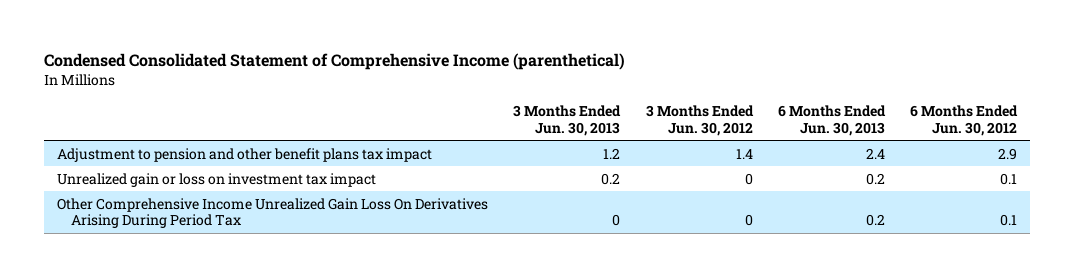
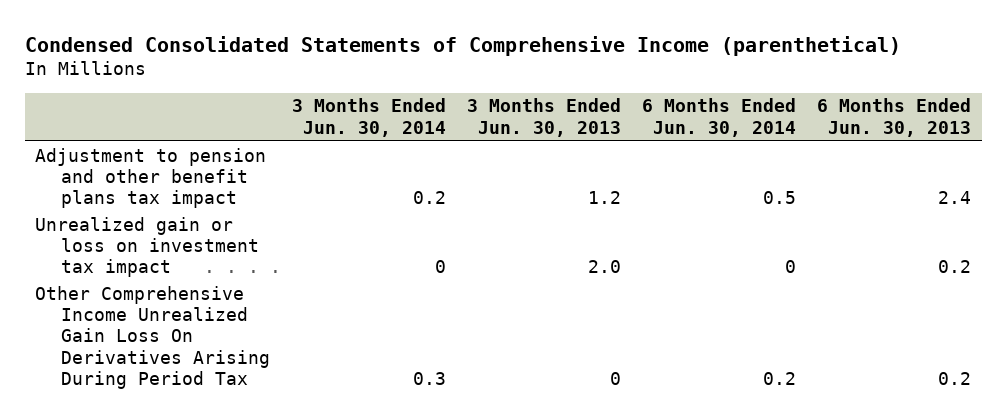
[44,53,626,71] Condensed Consolidated Statement of Comprehensive Income (parenthetical) -> [24,35,901,56] Condensed Consolidated Statements of Comprehensive Income (parenthetical)
[645,105,754,136] 3 Months Ended Jun. 30, 2012 -> none
[910,105,1019,136] 6 Months Ended Jun. 30, 2012 -> none
none -> [291,98,446,137] 3 Months Ended Jun. 30, 2014
none -> [642,98,797,137] 6 Months Ended Jun. 30, 2014
[601,172,621,185] 0.2 -> [587,260,621,274] 2.0

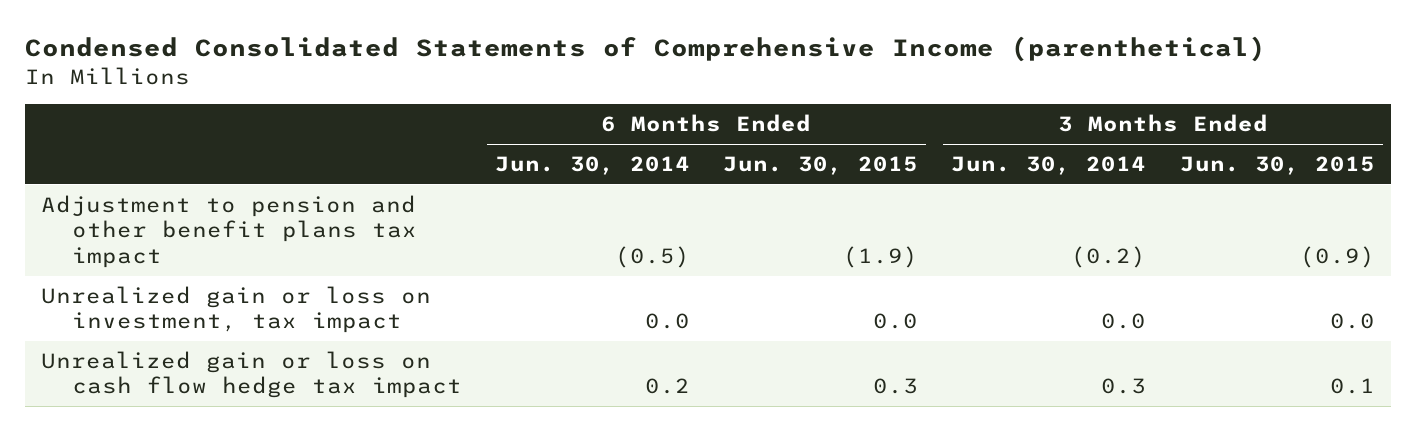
[466,98,621,137] 3 Months Ended Jun. 30, 2013 -> none
[817,98,972,137] 6 Months Ended Jun. 30, 2013 -> none
none -> [723,156,919,176] Jun. 30, 2015
none -> [1179,156,1375,176] Jun. 30, 2015
[412,191,446,205] 0.2 -> [1071,245,1147,268] (0.2)
[763,191,797,205] 0.5 -> [614,245,690,268] (0.5)
[35,216,260,278] Unrealized gain or loss on investment tax impact -> [41,286,432,334] Unrealized gain or loss on investment, tax impact
[434,260,446,274] 0 -> [1101,313,1147,330] 0.0
[785,260,797,274] 0 -> [644,313,690,330] 0.0
[35,285,271,389] Other Comprehensive Income Unrealized Gain Loss On Derivatives Arising During Period Tax -> [41,351,462,399] Unrealized gain or loss on cash flow hedge tax impact

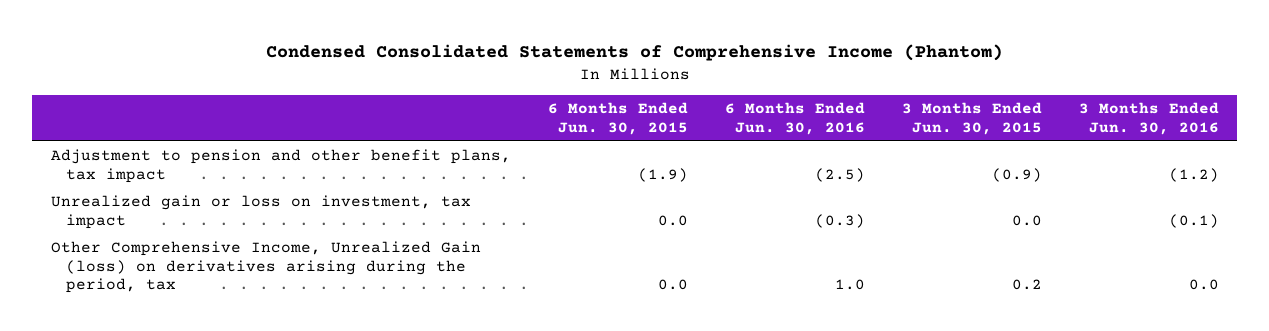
[24,36,1266,63] Condensed Consolidated Statements of Comprehensive Income (parenthetical) -> [265,44,1003,62] Condensed Consolidated Statements of Comprehensive Income (Phantom)
[494,156,690,176] Jun. 30, 2014 -> none
[951,156,1147,176] Jun. 30, 2014 -> none
none -> [724,102,865,135] 6 Months Ended Jun. 30, 2016
none -> [1078,102,1219,135] 3 Months Ended Jun. 30, 2016
[41,195,417,268] Adjustment to pension and other benefit plans tax impact -> [50,149,511,183] Adjustment to pension and other benefit plans, tax impact
[41,351,462,399] Unrealized gain or loss on cash flow hedge tax impact -> [50,241,481,294] Other Comprehensive Income, Unrealized Gain (loss) on derivatives arising during the period, tax
[873,378,919,395] 0.3 -> [657,279,688,291] 0.0
[1329,378,1375,395] 0.1 -> [1011,279,1042,291] 0.2

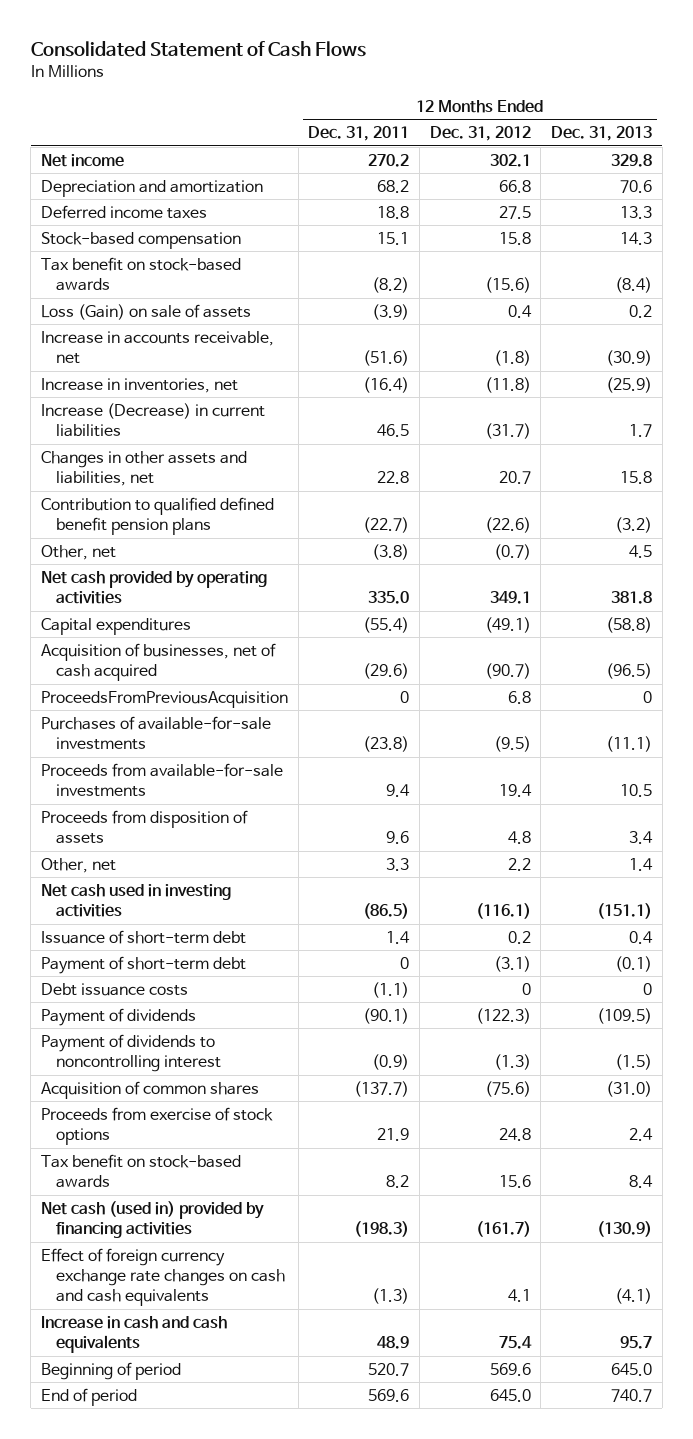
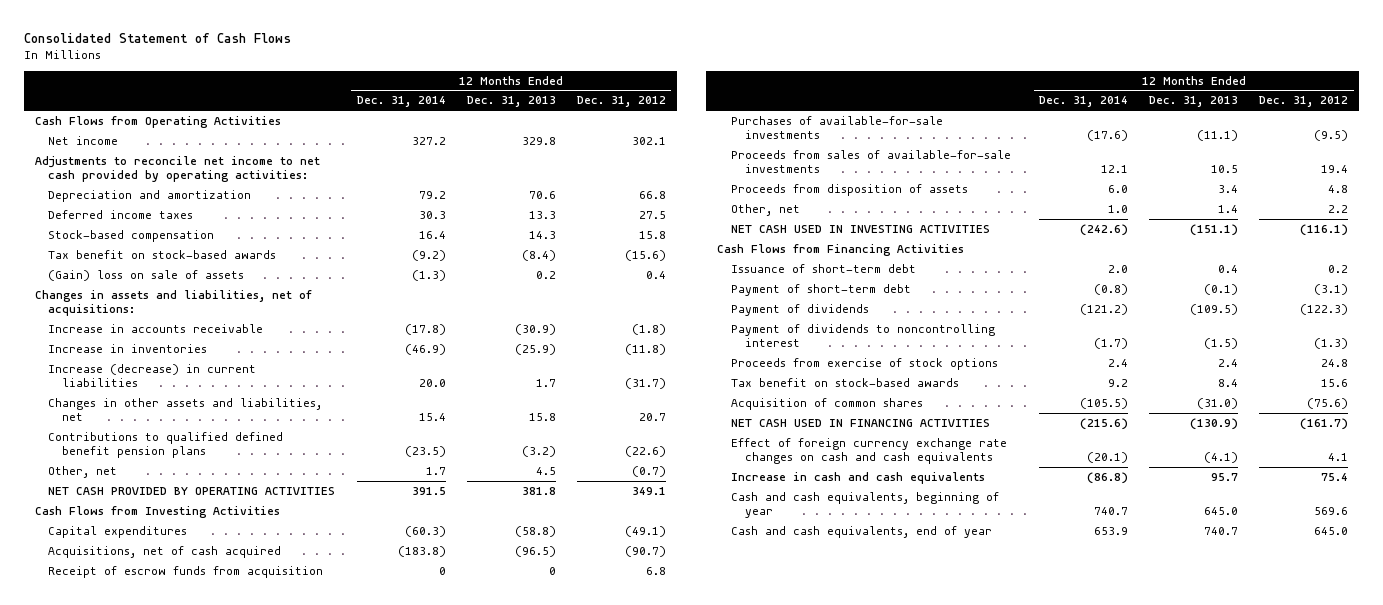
[308,126,410,142] Dec. 31, 2011 -> none
none -> [356,96,446,108] Dec. 31, 2014
none -> [34,115,281,128] Cash Flows from Operating Activities
none -> [34,155,320,183] Adjustments to reconcile net income to net cash provided by operating activities:
[40,303,251,320] Loss (Gain) on sale of assets -> [48,269,245,281] (Gain) loss on sale of assets
none -> [34,289,312,317] Changes in assets and liabilities, net of acquisitions:
[40,330,274,365] Increase in accounts receivable, net -> [48,323,264,333] Increase in accounts receivable
[40,377,238,393] Increase in inventories, net -> [48,343,208,353] Increase in inventories
[40,402,265,438] Increase (Decrease) in current liabilities -> [48,363,257,388] Increase (decrease) in current liabilities
[40,496,274,536] Contribution to qualified defined benefit pension plans -> [48,431,284,459] Contributions to qualified defined benefit pension plans
[40,570,267,605] Net cash provided by operating activities -> [48,486,336,495] NET CASH PROVIDED BY OPERATING ACTIVITIES
none -> [34,505,280,518] Cash Flows from Investing Activities
[40,642,276,682] Acquisition of businesses, net of cash acquired -> [48,545,282,558] Acquisitions, net of cash acquired
[40,690,288,708] ProceedsFromPreviousAcquisition -> [48,565,324,578] Receipt of escrow funds from acquisition
[40,762,283,798] Proceeds from available-for-sale investments -> [730,149,1011,174] Proceeds from sales of available-for-sale investments
[40,883,231,918] Net cash used in investing activities -> [730,224,990,233] NET CASH USED IN INVESTING ACTIVITIES
none -> [716,243,964,256] Cash Flows from Financing Activities
[40,982,188,996] Debt issuance costs -> none
[40,1080,259,1099] Acquisition of common shares -> [730,397,923,410] Acquisition of common shares
[40,1200,264,1239] Net cash (used in) provided by financing activities -> [730,418,990,427] NET CASH USED IN FINANCING ACTIVITIES
[40,1361,181,1380] Beginning of period -> [730,491,999,519] Cash and cash equivalents, beginning of year
[40,1387,137,1406] End of period -> [730,525,992,538] Cash and cash equivalents, end of year

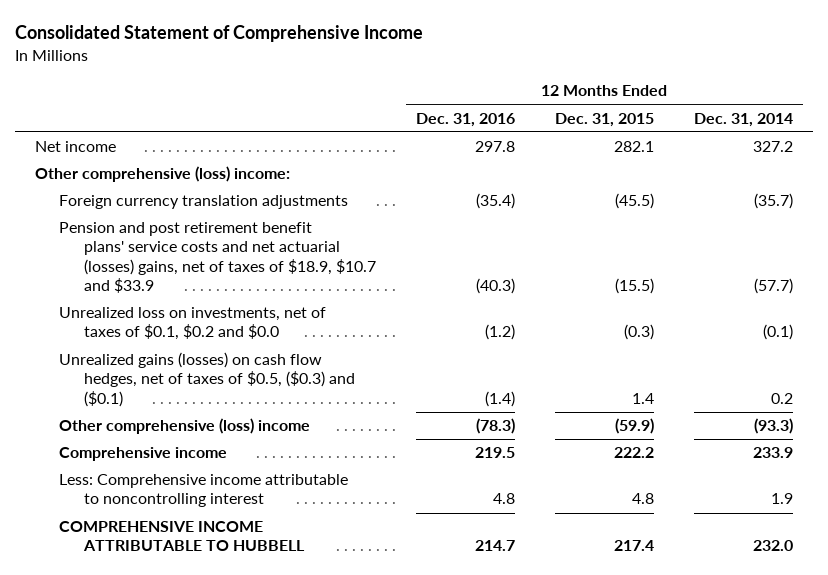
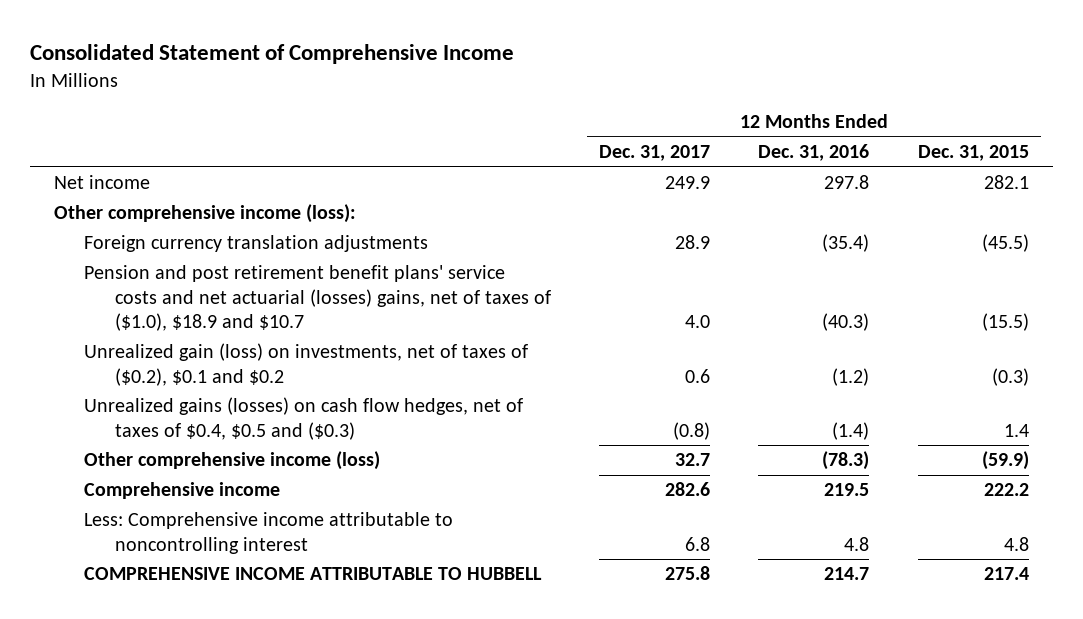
[693,112,793,127] Dec. 31, 2014 -> none
none -> [599,145,711,162] Dec. 31, 2017
[34,166,290,183] Other comprehensive (loss) income: -> [54,204,357,224] Other comprehensive income (loss):
[59,222,376,293] Pension and post retirement benefit plans' service costs and net actuarial (losses) gains, net of taxes of $18.9, $10.7 and $33.9 -> [84,265,551,332] Pension and post retirement benefit plans' service costs and net actuarial (losses) gains, net of taxes of ($1.0), $18.9 and $10.7
[59,307,327,341] Unrealized loss on investments, net of taxes of $0.1, $0.2 and $0.0 -> [84,343,529,386] Unrealized gain (loss) on investments, net of taxes of ($0.2), $0.1 and $0.2
[59,352,355,407] Unrealized gains (losses) on cash flow hedges, net of taxes of $0.5, ($0.3) and ($0.1) -> [84,397,524,440] Unrealized gains (losses) on cash flow hedges, net of taxes of $0.4, $0.5 and ($0.3)
[59,418,311,435] Other comprehensive (loss) income -> [84,451,381,471] Other comprehensive income (loss)

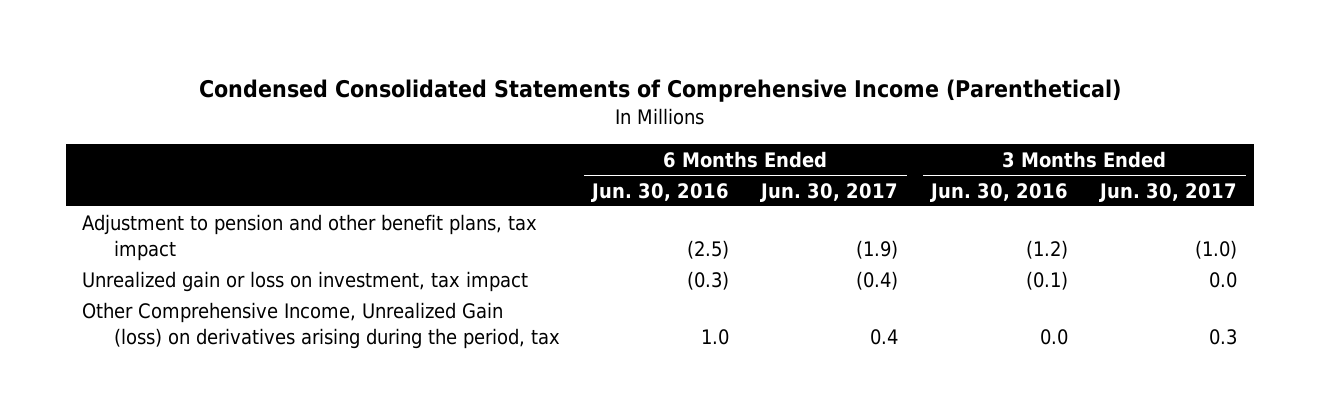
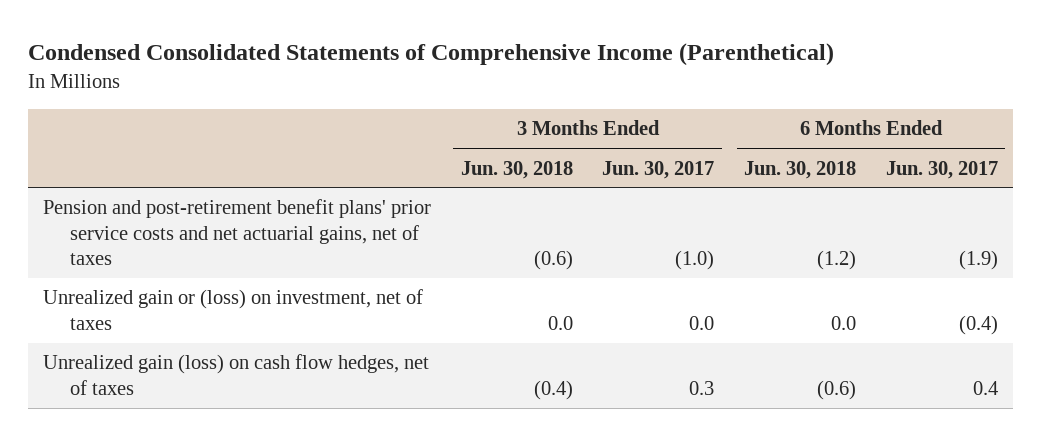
[590,182,729,202] Jun. 30, 2016 -> none
[929,182,1068,202] Jun. 30, 2016 -> none
none -> [460,160,573,179] Jun. 30, 2018
none -> [744,160,857,179] Jun. 30, 2018
[82,213,538,261] Adjustment to pension and other benefit plans, tax impact -> [43,199,432,266] Pension and post-retirement benefit plans' prior service costs and net actuarial gains, net of taxes
[82,270,529,292] Unrealized gain or loss on investment, tax impact -> [43,289,424,330] Unrealized gain or (loss) on investment, net of taxes
[82,301,560,349] Other Comprehensive Income, Unrealized Gain (loss) on derivatives arising during the period, tax -> [43,354,430,395] Unrealized gain (loss) on cash flow hedges, net of taxes

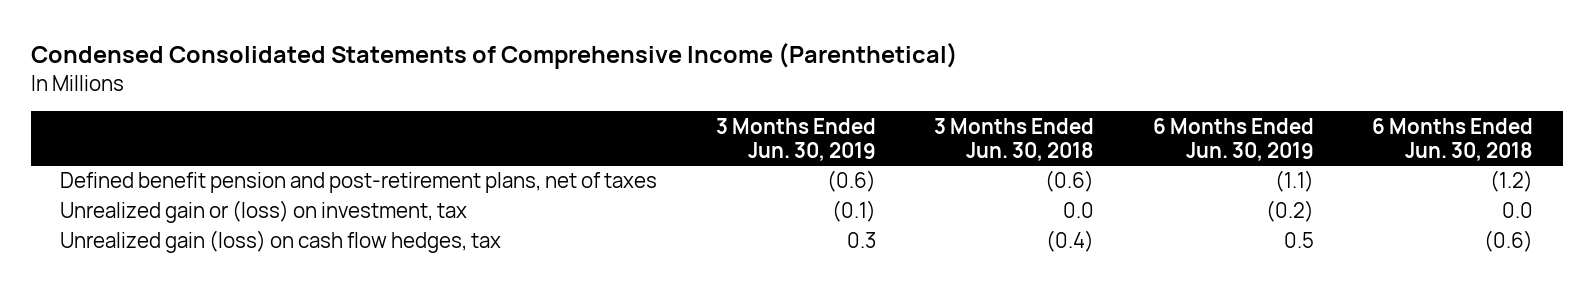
[602,160,715,179] Jun. 30, 2017 -> none
[885,160,998,179] Jun. 30, 2017 -> none
none -> [715,117,876,161] 3 Months Ended Jun. 30, 2019
none -> [1152,117,1314,161] 6 Months Ended Jun. 30, 2019
[43,199,432,266] Pension and post-retirement benefit plans' prior service costs and net actuarial gains, net of taxes -> [60,172,658,194] Defined benefit pension and post-retirement plans, net of taxes
[43,289,424,330] Unrealized gain or (loss) on investment, net of taxes -> [60,200,468,224] Unrealized gain or (loss) on investment, tax
[43,354,430,395] Unrealized gain (loss) on cash flow hedges, net of taxes -> [60,230,502,254] Unrealized gain (loss) on cash flow hedges, tax

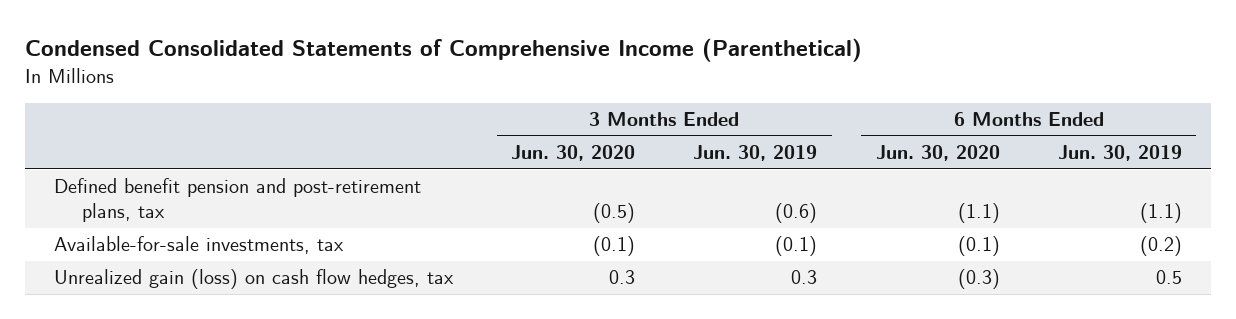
[934,117,1095,161] 3 Months Ended Jun. 30, 2018 -> none
[1372,117,1534,161] 6 Months Ended Jun. 30, 2018 -> none
none -> [511,145,636,162] Jun. 30, 2020
none -> [875,145,1000,162] Jun. 30, 2020
[60,172,658,194] Defined benefit pension and post-retirement plans, net of taxes -> [53,178,421,223] Defined benefit pension and post-retirement plans, tax
[60,200,468,224] Unrealized gain or (loss) on investment, tax -> [53,236,344,255] Available-for-sale investments, tax

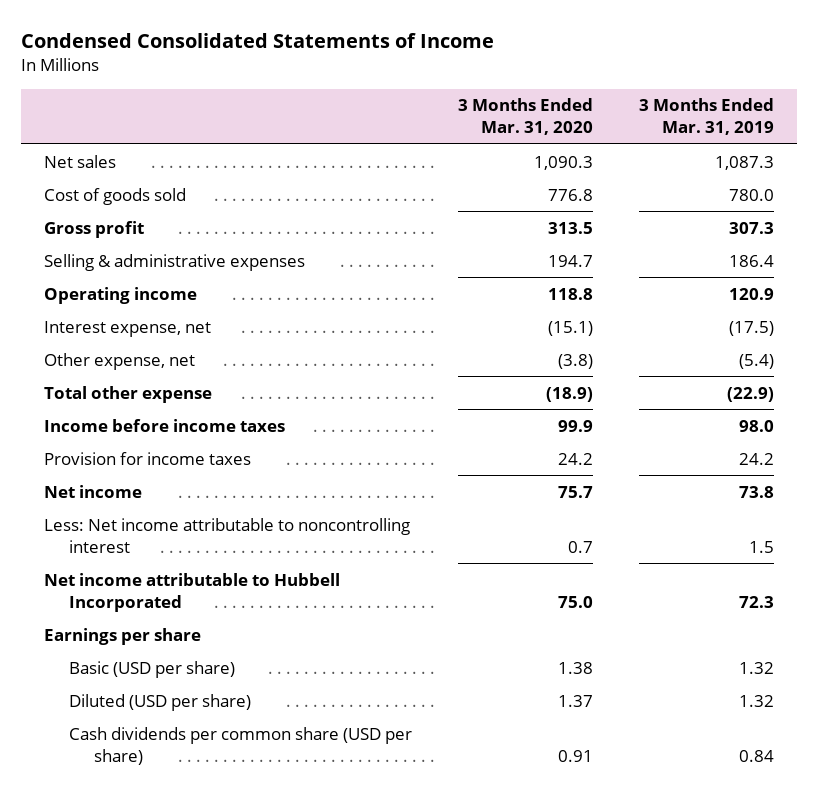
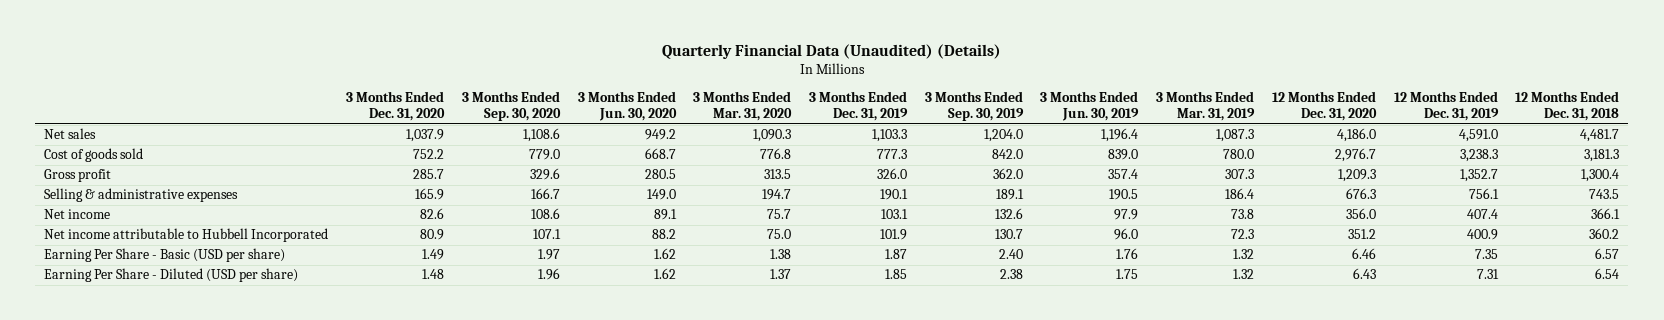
[21,33,495,49] Condensed Consolidated Statements of Income -> [661,44,1001,60] Quarterly Financial Data (Unaudited) (Details)
none -> [346,91,446,122] 3 Months Ended Dec. 31, 2020
none -> [461,91,561,122] 3 Months Ended Sep. 30, 2020
none -> [577,91,677,122] 3 Months Ended Jun. 30, 2020
none -> [808,91,908,122] 3 Months Ended Dec. 31, 2019
none -> [924,91,1024,122] 3 Months Ended Sep. 30, 2019
none -> [1040,91,1140,122] 3 Months Ended Jun. 30, 2019
none -> [1271,91,1377,122] 12 Months Ended Dec. 31, 2020
none -> [1393,91,1499,122] 12 Months Ended Dec. 31, 2019
none -> [1515,91,1620,122] 12 Months Ended Dec. 31, 2018
[44,286,198,304] Operating income -> none
[44,320,212,337] Interest expense, net -> none
[44,352,196,370] Other expense, net -> none
[44,385,213,403] Total other expense -> none
[44,418,286,432] Income before income taxes -> none
[44,451,252,465] Provision for income taxes -> none
[44,517,411,553] Less: Net income attributable to noncontrolling interest -> none
[44,627,202,645] Earnings per share -> none
[69,726,413,765] Cash dividends per common share (USD per share) -> none
[69,660,236,678] Basic (USD per share) -> [44,248,286,263] Earning Per Share - Basic (USD per share)
[69,693,252,711] Diluted (USD per share) -> [44,268,299,283] Earning Per Share - Diluted (USD per share)

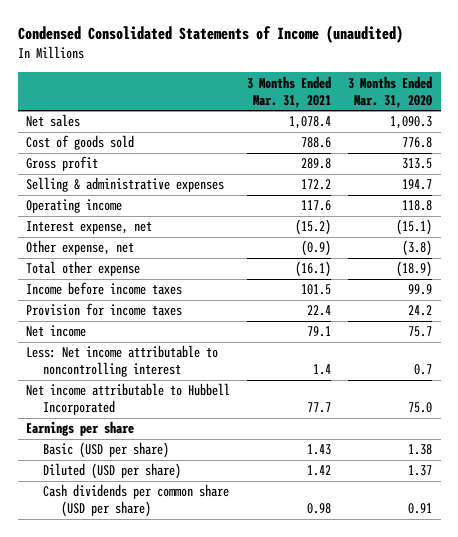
[661,44,1001,60] Quarterly Financial Data (Unaudited) (Details) -> [17,25,403,44] Condensed Consolidated Statements of Income (unaudited)
[346,91,446,122] 3 Months Ended Dec. 31, 2020 -> none
[461,91,561,122] 3 Months Ended Sep. 30, 2020 -> none
[577,91,677,122] 3 Months Ended Jun. 30, 2020 -> none
[808,91,908,122] 3 Months Ended Dec. 31, 2019 -> none
[924,91,1024,122] 3 Months Ended Sep. 30, 2019 -> none
[1040,91,1140,122] 3 Months Ended Jun. 30, 2019 -> none
[1156,91,1256,122] 3 Months Ended Mar. 31, 2019 -> none
[1271,91,1377,122] 12 Months Ended Dec. 31, 2020 -> none
[1393,91,1499,122] 12 Months Ended Dec. 31, 2019 -> none
[1515,91,1620,122] 12 Months Ended Dec. 31, 2018 -> none
none -> [247,75,332,108] 3 Months Ended Mar. 31, 2021
none -> [26,199,123,214] Operating income
none -> [26,221,153,235] Interest expense, net
none -> [26,240,135,256] Other expense, net
none -> [26,261,141,277] Total other expense
none -> [26,282,183,296] Income before income taxes
none -> [26,303,183,317] Provision for income taxes
none -> [26,345,219,378] Less: Net income attributable to noncontrolling interest
none -> [26,421,135,437] Earnings per share
[44,248,286,263] Earning Per Share - Basic (USD per share) -> [43,442,170,459] Basic (USD per share)
[44,268,299,283] Earning Per Share - Diluted (USD per share) -> [43,463,182,480] Diluted (USD per share)
none -> [43,484,230,518] Cash dividends per common share (USD per share)

